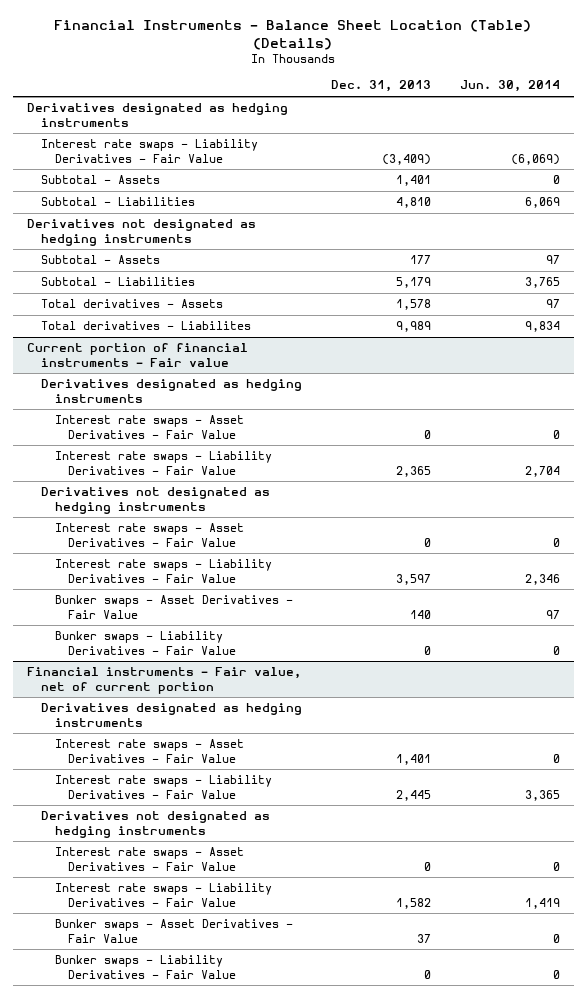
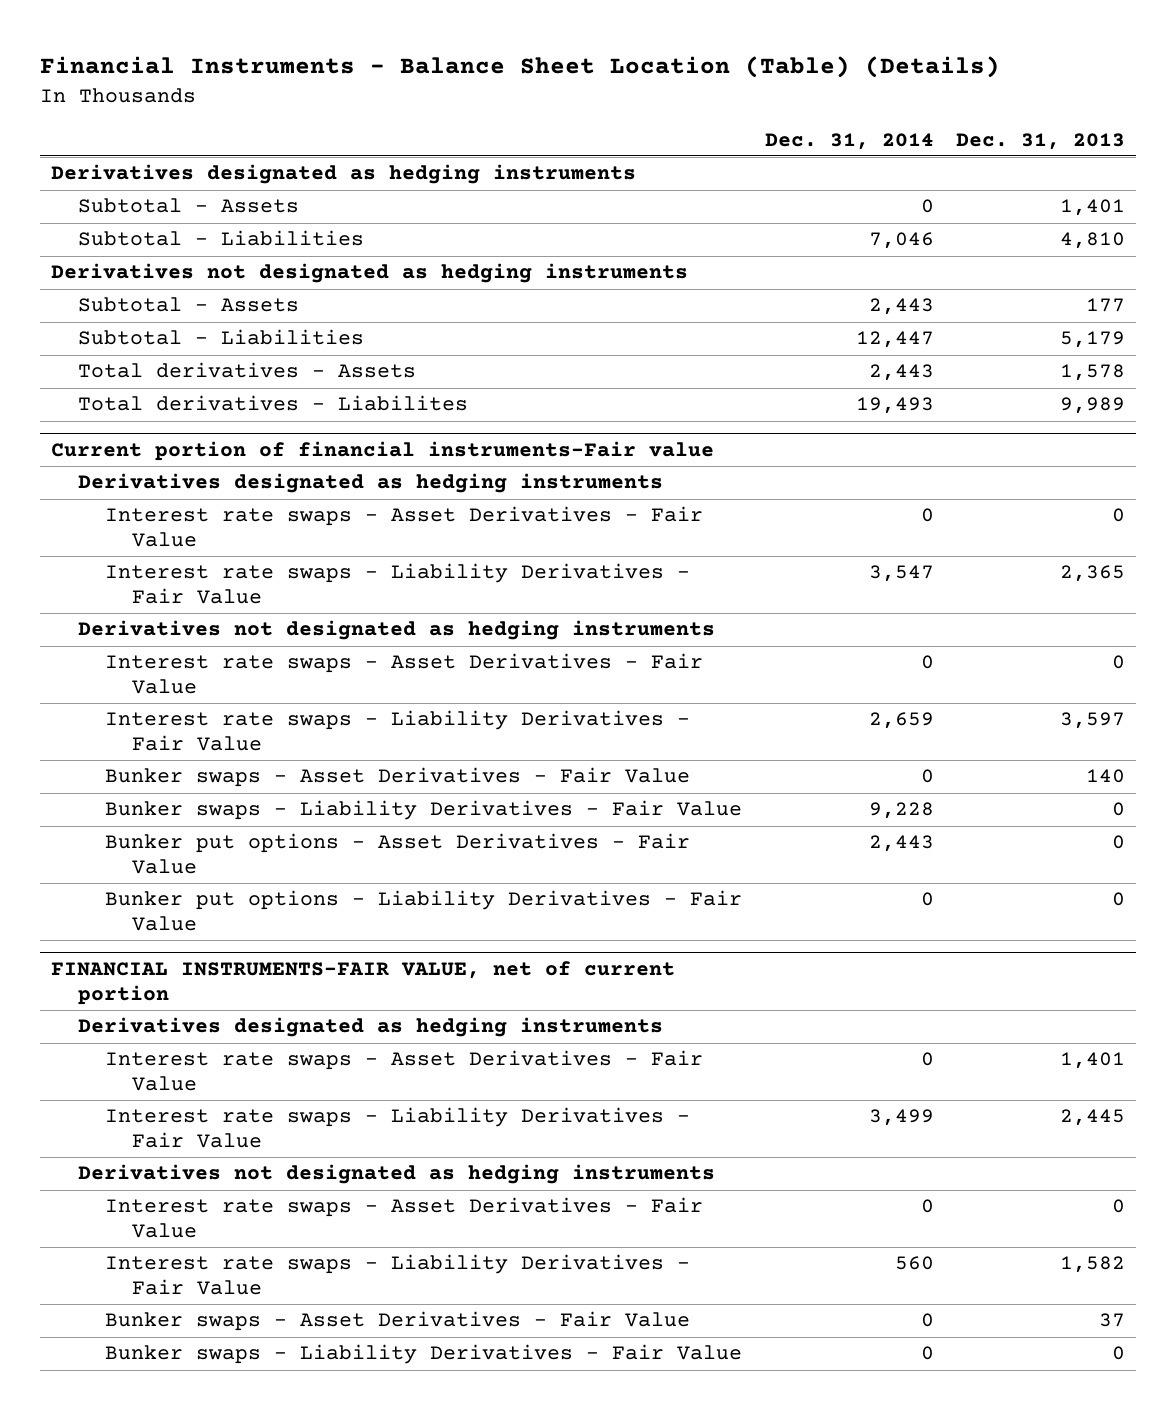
[459,80,560,93] Jun. 30, 2014 -> none
none -> [764,132,934,150] Dec. 31, 2014
[40,139,258,163] Interest rate swaps - Liability Derivatives - Fair Value -> none
[27,343,249,367] Current portion of financial instruments - Fair value -> [51,440,715,461] Current portion of financial instruments-Fair value
none -> [105,833,691,875] Bunker put options - Asset Derivatives - Fair Value
none -> [105,890,743,932] Bunker put options - Liability Derivatives - Fair Value
[27,667,302,694] Financial instruments - Fair value, net of current portion -> [51,960,676,1005] FINANCIAL INSTRUMENTS-FAIR VALUE, net of current portion

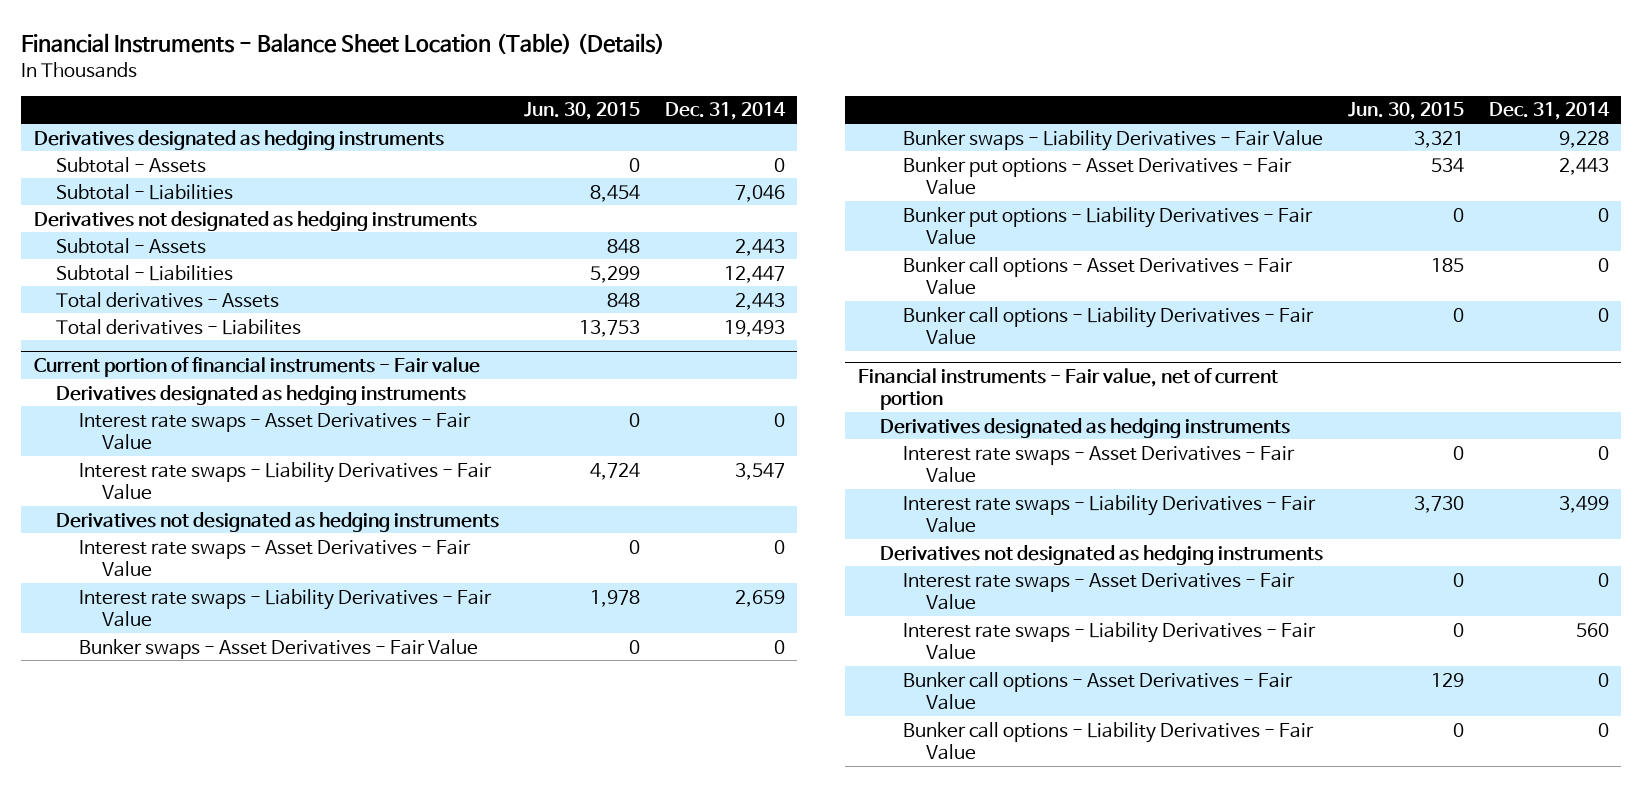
[956,132,1126,150] Dec. 31, 2013 -> none
none -> [524,102,641,121] Jun. 30, 2015
[51,440,715,461] Current portion of financial instruments-Fair value -> [33,356,480,377] Current portion of financial instruments - Fair value
none -> [903,256,1294,296] Bunker call options - Asset Derivatives - Fair Value
none -> [903,306,1315,346] Bunker call options - Liability Derivatives - Fair Value
[51,960,676,1005] FINANCIAL INSTRUMENTS-FAIR VALUE, net of current portion -> [857,367,1278,411] Financial instruments - Fair value, net of current portion
[105,1311,691,1332] Bunker swaps - Asset Derivatives - Fair Value -> [903,671,1294,711] Bunker call options - Asset Derivatives - Fair Value
[105,1344,743,1365] Bunker swaps - Liability Derivatives - Fair Value -> [903,721,1315,761] Bunker call options - Liability Derivatives - Fair Value

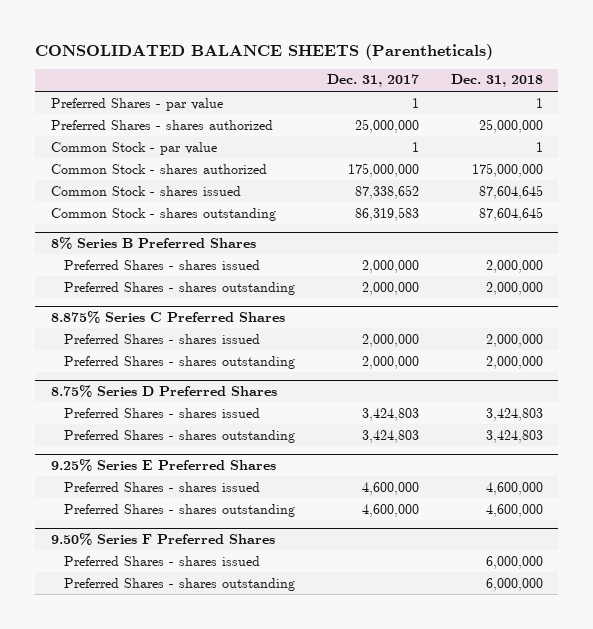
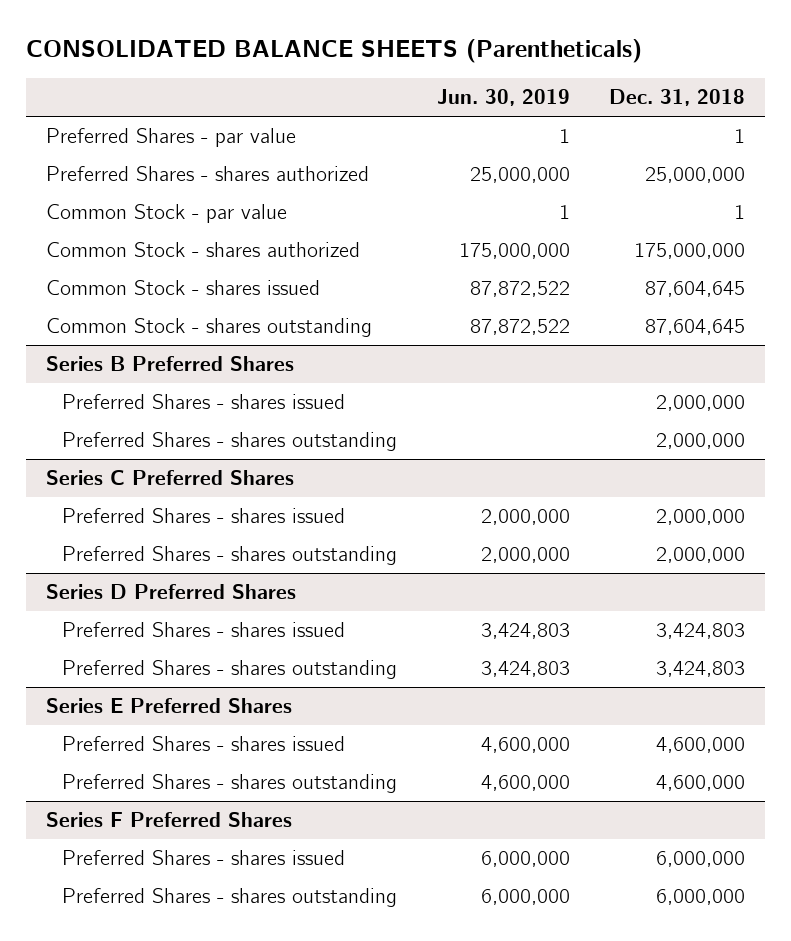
[327,74,420,88] Dec. 31, 2017 -> none
none -> [436,88,570,106] Jun. 30, 2019
[50,236,256,249] 8% Series B Preferred Shares -> [45,356,294,372] Series B Preferred Shares
[50,310,285,323] 8.875% Series C Preferred Shares -> [45,470,294,486] Series C Preferred Shares
[50,384,277,397] 8.75% Series D Preferred Shares -> [45,584,296,600] Series D Preferred Shares
[50,458,276,471] 9.25% Series E Preferred Shares -> [45,698,292,714] Series E Preferred Shares
[50,532,275,545] 9.50% Series F Preferred Shares -> [45,812,292,828] Series F Preferred Shares

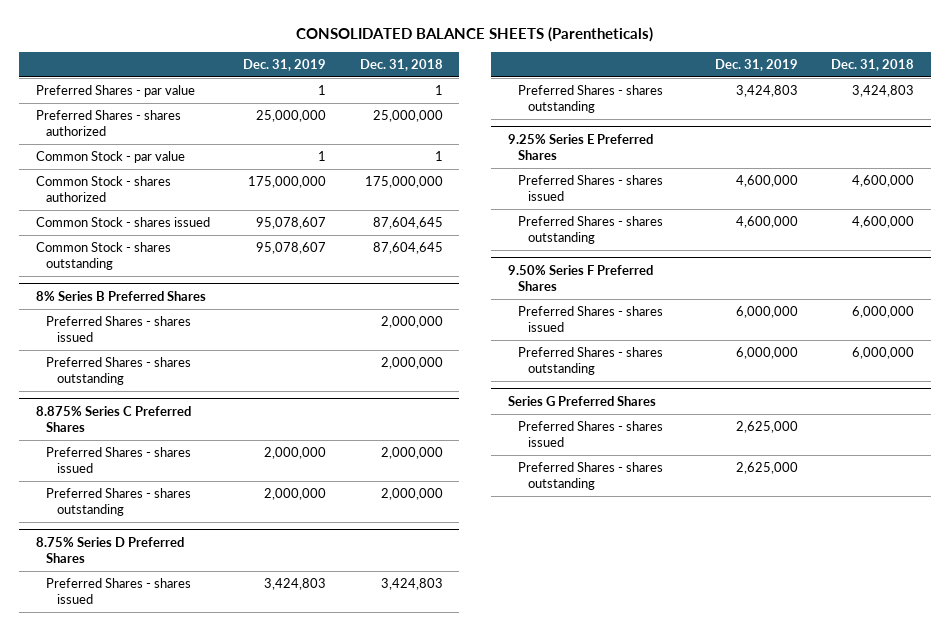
[436,88,570,106] Jun. 30, 2019 -> none
none -> [243,58,327,71] Dec. 31, 2019
[45,356,294,372] Series B Preferred Shares -> [35,291,206,302] 8% Series B Preferred Shares
[45,470,294,486] Series C Preferred Shares -> [35,406,191,433] 8.875% Series C Preferred Shares
[45,584,296,600] Series D Preferred Shares -> [35,537,184,564] 8.75% Series D Preferred Shares
[45,698,292,714] Series E Preferred Shares -> [507,134,653,161] 9.25% Series E Preferred Shares
[45,812,292,828] Series F Preferred Shares -> [507,265,653,292] 9.50% Series F Preferred Shares
none -> [507,396,656,407] Series G Preferred Shares
none -> [517,421,663,448] Preferred Shares - shares issued
none -> [517,462,663,491] Preferred Shares - shares outstanding

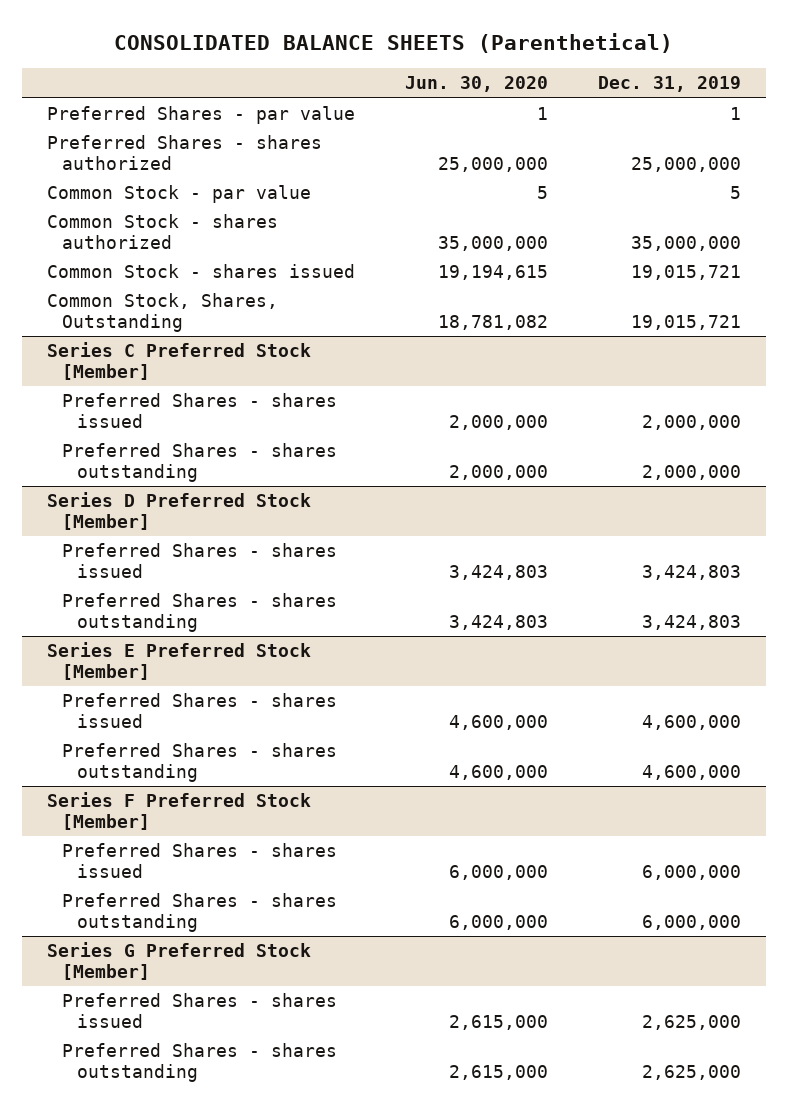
[296,26,654,42] CONSOLIDATED BALANCE SHEETS (Parentheticals) -> [114,33,674,54] CONSOLIDATED BALANCE SHEETS (Parenthetical)
[359,58,443,71] Dec. 31, 2018 -> none
none -> [405,76,549,93] Jun. 30, 2020
[35,291,206,302] 8% Series B Preferred Shares -> none
[46,316,192,343] Preferred Shares - shares issued -> none
[46,357,192,386] Preferred Shares - shares outstanding -> none
[318,151,327,162] 1 -> [729,186,741,200] 5
[248,176,327,189] 175,000,000 -> [630,235,741,251] 35,000,000
[256,217,327,230] 95,078,607 -> [630,265,741,281] 19,015,721
[35,242,171,271] Common Stock - shares outstanding -> [47,293,279,332] Common Stock, Shares, Outstanding
[256,242,327,255] 95,078,607 -> [630,314,741,330] 19,015,721
[35,406,191,433] 8.875% Series C Preferred Shares -> [47,342,312,380] Series C Preferred Stock [Member]
[35,537,184,564] 8.75% Series D Preferred Shares -> [47,492,312,530] Series D Preferred Stock [Member]
[507,134,653,161] 9.25% Series E Preferred Shares -> [47,642,312,680] Series E Preferred Stock [Member]
[507,265,653,292] 9.50% Series F Preferred Shares -> [47,792,312,830] Series F Preferred Stock [Member]
[507,396,656,407] Series G Preferred Shares -> [47,942,312,980] Series G Preferred Stock [Member]

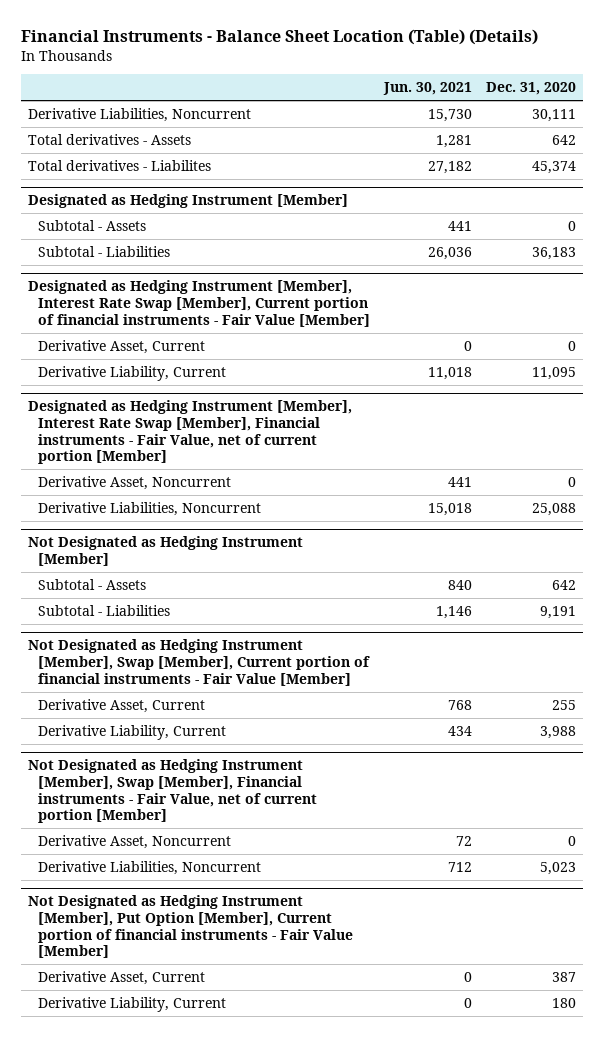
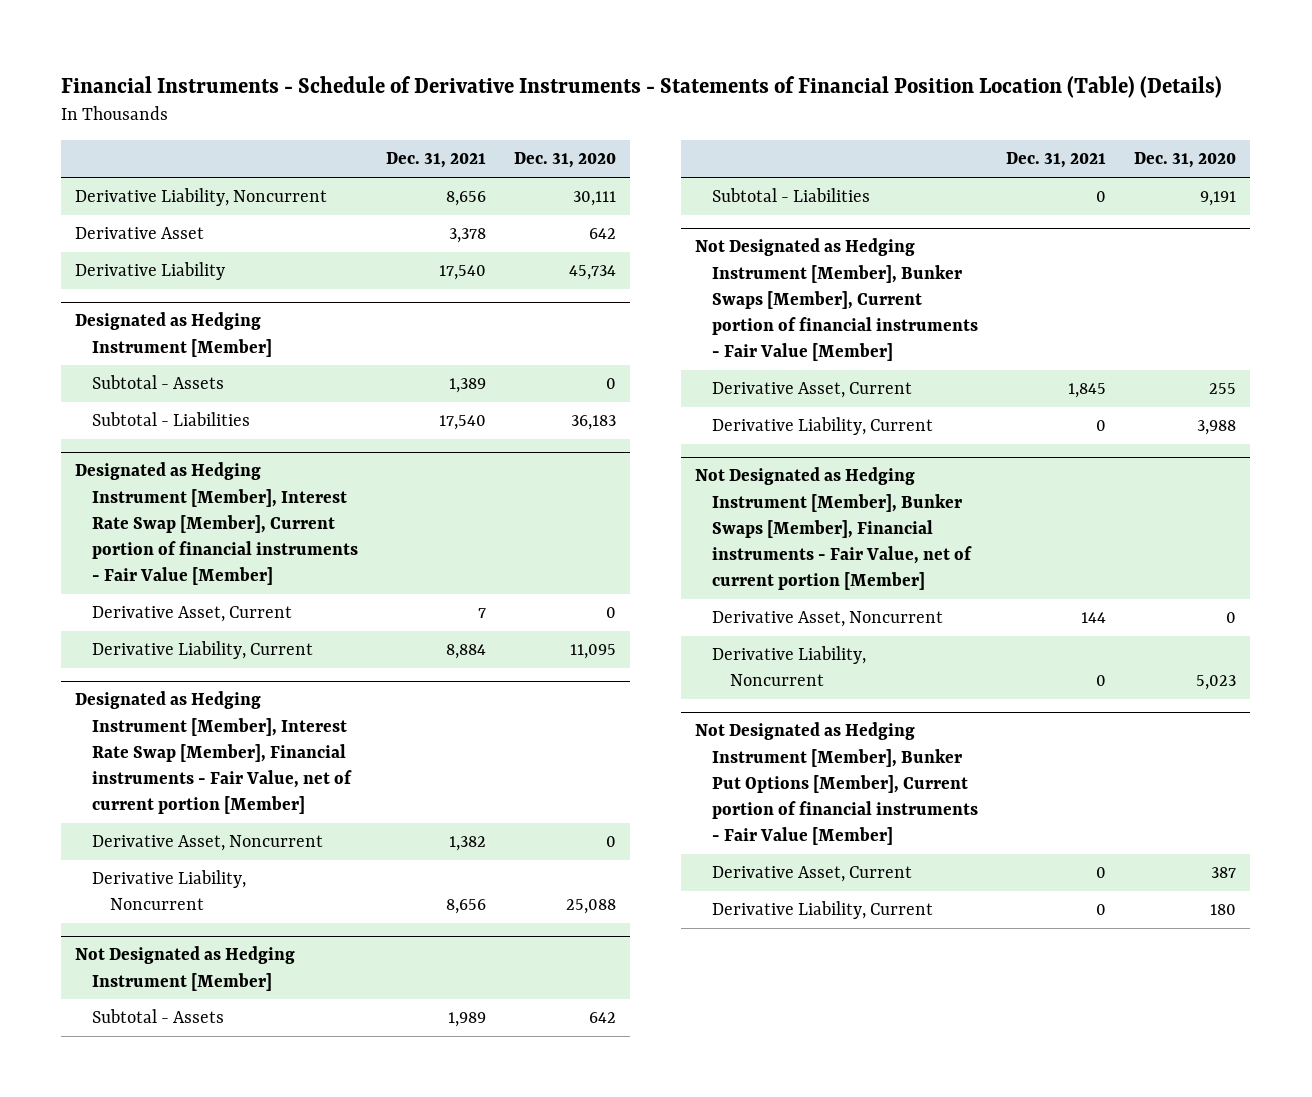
[20,29,538,46] Financial Instruments - Balance Sheet Location (Table) (Details) -> [61,75,1223,98] Financial Instruments - Schedule of Derivative Instruments - Statements of Financial Position Location (Table) (Details)
[382,82,472,96] Jun. 30, 2021 -> none
none -> [386,152,487,169] Dec. 31, 2021
[27,159,211,171] Total derivatives - Liabilites -> none
[27,107,251,122] Derivative Liabilities, Noncurrent -> [75,188,328,207] Derivative Liability, Noncurrent
[27,133,191,145] Total derivatives - Assets -> [75,227,205,240] Derivative Asset
none -> [75,262,226,281] Derivative Liability
[37,501,261,516] Derivative Liabilities, Noncurrent -> [92,870,247,911] Derivative Liability, Noncurrent
[27,639,370,686] Not Designated as Hedging Instrument [Member], Swap [Member], Current portion of financial instruments - Fair Value [Member] -> [695,238,979,362] Not Designated as Hedging Instrument [Member], Bunker Swaps [Member], Current portion of financial instruments - Fair Value [Member]
[27,759,317,824] Not Designated as Hedging Instrument [Member], Swap [Member], Financial instruments - Fair Value, net of current portion [Member] -> [695,467,973,591] Not Designated as Hedging Instrument [Member], Bunker Swaps [Member], Financial instruments - Fair Value, net of current portion [Member]
[37,860,261,875] Derivative Liabilities, Noncurrent -> [712,646,867,687] Derivative Liability, Noncurrent
[27,895,353,959] Not Designated as Hedging Instrument [Member], Put Option [Member], Current portion of financial instruments - Fair Value [Member] -> [695,722,979,846] Not Designated as Hedging Instrument [Member], Bunker Put Options [Member], Current portion of financial instruments - Fair Value [Member]

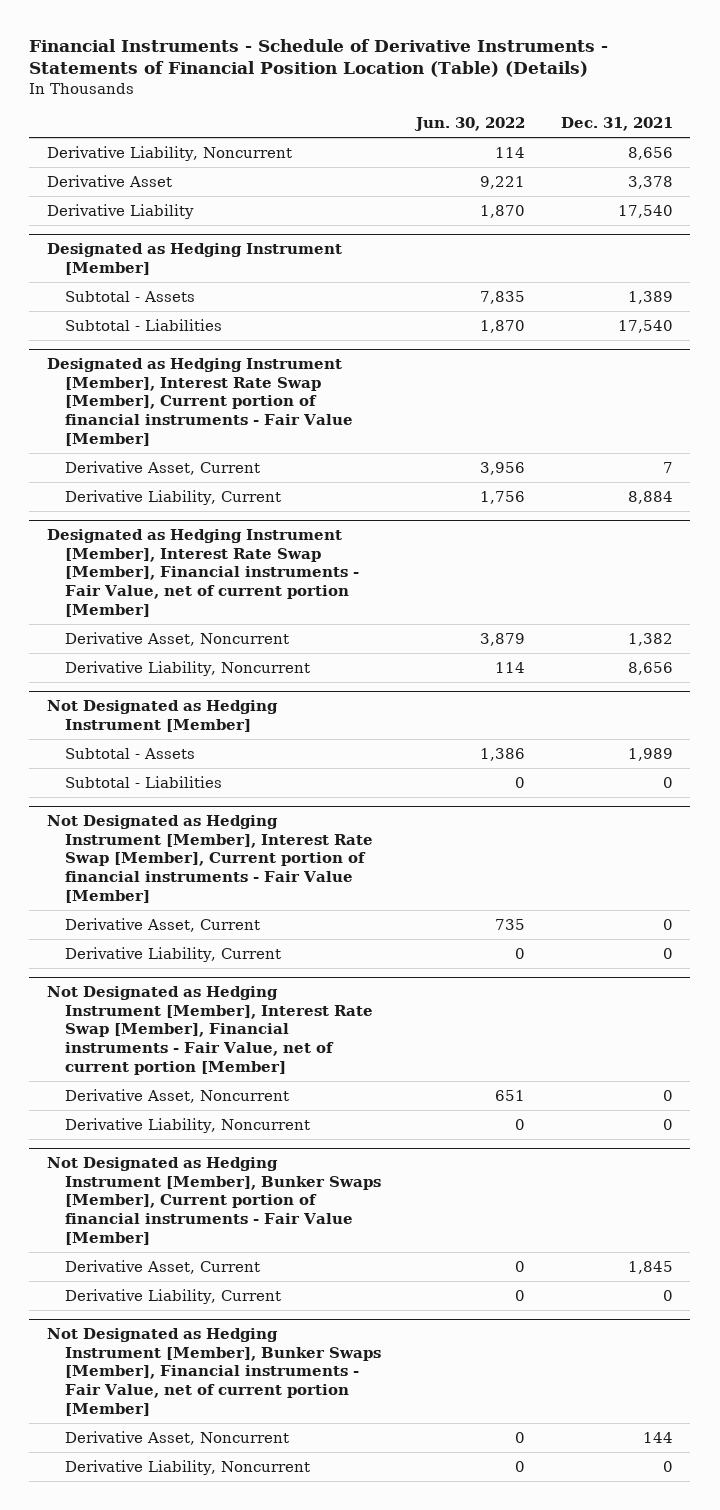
[514,152,617,169] Dec. 31, 2020 -> none
none -> [414,116,526,131] Jun. 30, 2022
none -> [47,815,374,903] Not Designated as Hedging Instrument [Member], Interest Rate Swap [Member], Current portion of financial instruments - Fair Value [Member]
none -> [65,917,261,932] Derivative Asset, Current
none -> [65,946,282,962] Derivative Liability, Current
none -> [47,986,374,1075] Not Designated as Hedging Instrument [Member], Interest Rate Swap [Member], Financial instruments - Fair Value, net of current portion [Member]
none -> [65,1088,290,1103] Derivative Asset, Noncurrent
none -> [65,1117,311,1133] Derivative Liability, Noncurrent
[695,722,979,846] Not Designated as Hedging Instrument [Member], Bunker Put Options [Member], Current portion of financial instruments - Fair Value [Member] -> none
[712,866,913,883] Derivative Asset, Current -> none
[712,901,934,920] Derivative Liability, Current -> none

